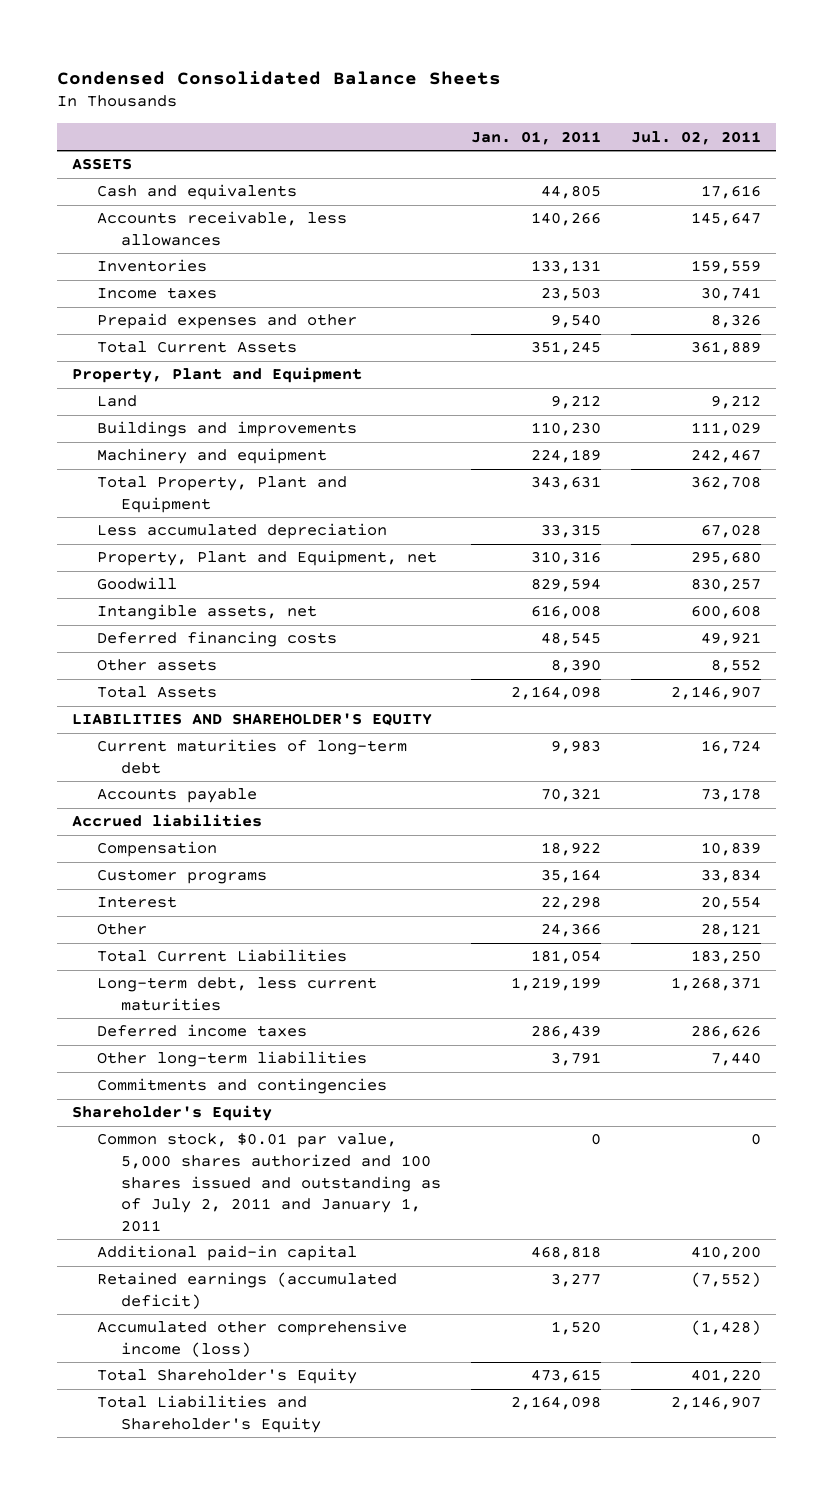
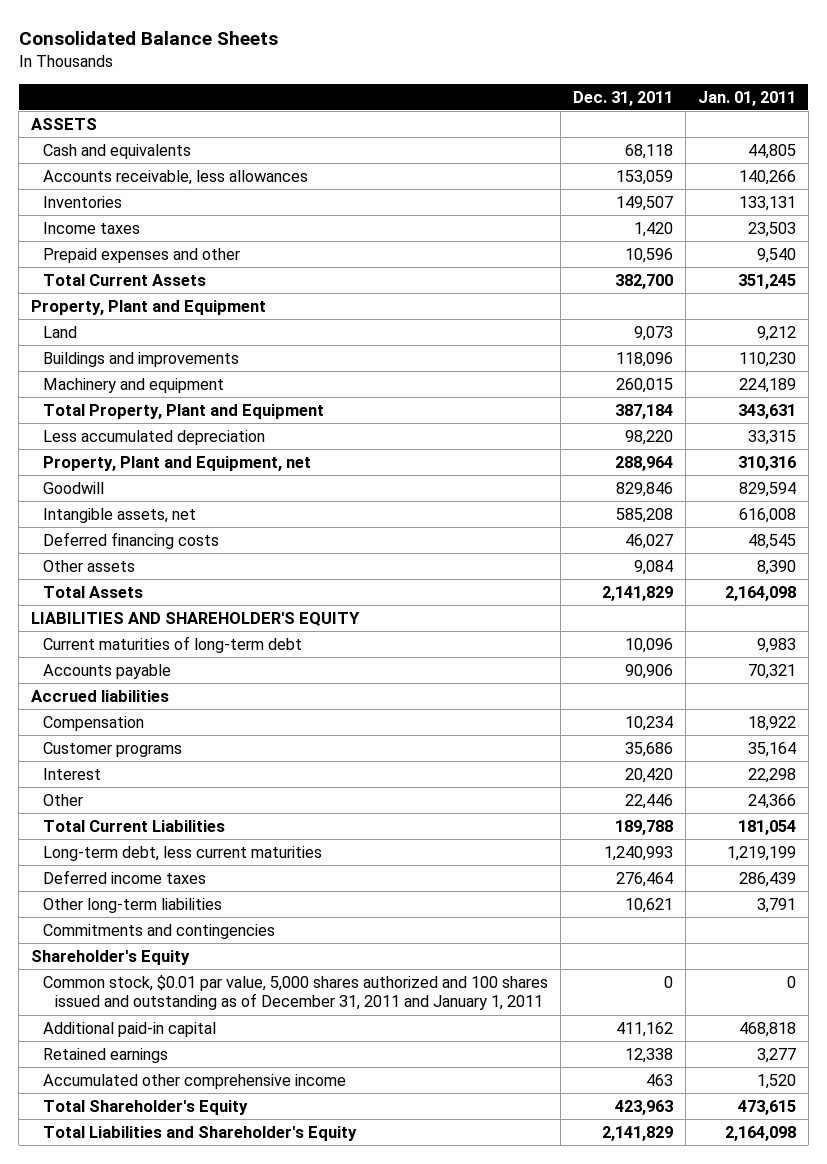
[57,70,502,85] Condensed Consolidated Balance Sheets -> [18,30,278,45] Consolidated Balance Sheets
[631,130,762,145] Jul. 02, 2011 -> none
none -> [572,90,673,106] Dec. 31, 2011
[96,1133,442,1232] Common stock, $0.01 par value, 5,000 shares authorized and 100 shares issued and outstanding as of July 2, 2011 and January 1, 2011 -> [42,975,548,1011] Common stock, $0.01 par value, 5,000 shares authorized and 100 shares issued and outstanding as of December 31, 2011 and January 1, 2011
[96,1272,397,1309] Retained earnings (accumulated deficit) -> [42,1048,168,1064] Retained earnings
[96,1320,407,1357] Accumulated other comprehensive income (loss) -> [42,1074,346,1090] Accumulated other comprehensive income

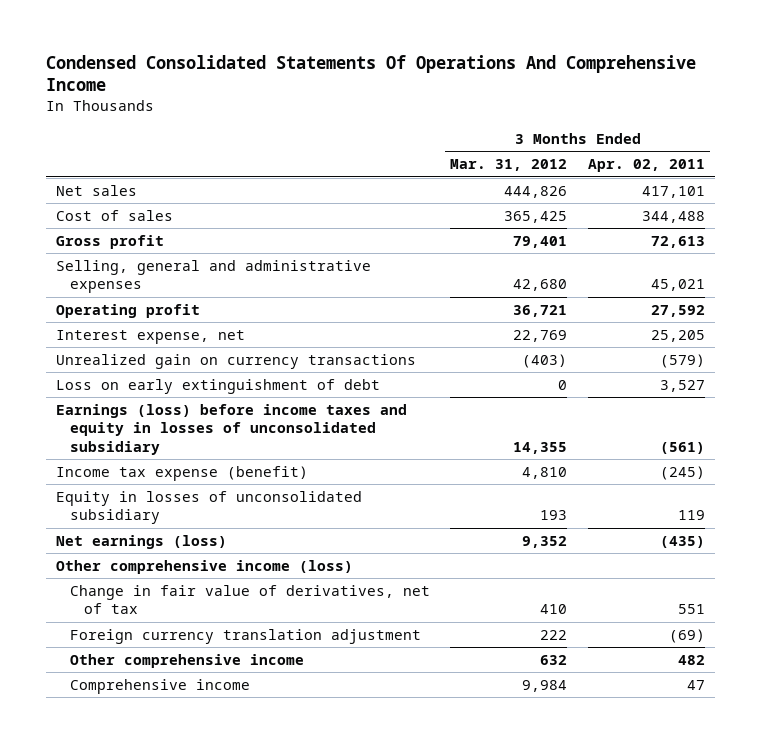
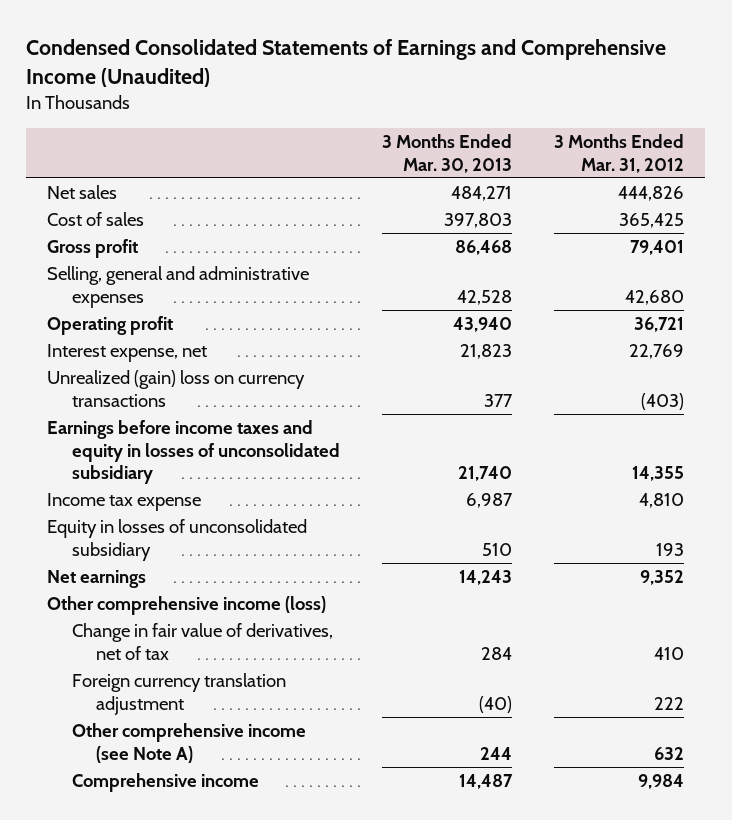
[45,54,696,92] Condensed Consolidated Statements Of Operations And Comprehensive Income -> [26,39,667,88] Condensed Consolidated Statements of Earnings and Comprehensive Income (Unaudited)
[587,159,705,173] Apr. 02, 2011 -> none
none -> [381,134,512,173] 3 Months Ended Mar. 30, 2013
[56,378,381,394] Loss on early extinguishment of debt -> none
[56,353,417,369] Unrealized gain on currency transactions -> [47,370,306,407] Unrealized (gain) loss on currency transactions
[56,403,408,455] Earnings (loss) before income taxes and equity in losses of unconsolidated subsidiary -> [47,420,340,485] Earnings before income taxes and equity in losses of unconsolidated subsidiary
[56,465,309,481] Income tax expense (benefit) -> [47,493,202,512] Income tax expense
[56,534,228,549] Net earnings (loss) -> [47,570,147,589] Net earnings
[70,653,305,668] Other comprehensive income -> [71,723,306,763] Other comprehensive income (see Note A)

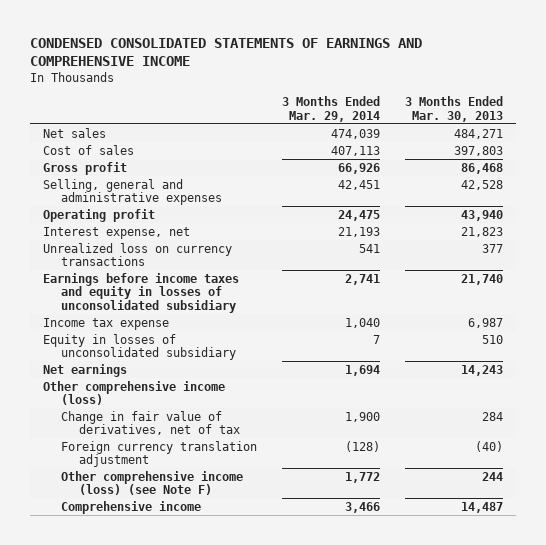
[26,39,667,88] Condensed Consolidated Statements of Earnings and Comprehensive Income (Unaudited) -> [30,38,423,67] CONDENSED CONSOLIDATED STATEMENTS OF EARNINGS AND COMPREHENSIVE INCOME
[554,134,685,173] 3 Months Ended Mar. 31, 2012 -> none
none -> [281,96,380,122] 3 Months Ended Mar. 29, 2014
[47,370,306,407] Unrealized (gain) loss on currency transactions -> [42,242,232,267] Unrealized loss on currency transactions
[71,723,306,763] Other comprehensive income (see Note A) -> [60,470,243,496] Other comprehensive income (loss) (see Note F)

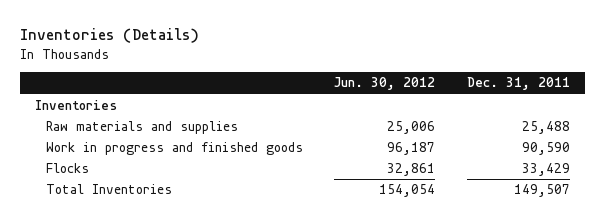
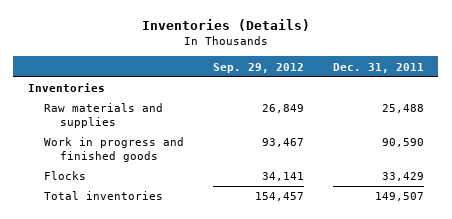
[334,77,436,91] Jun. 30, 2012 -> none
none -> [212,62,304,73] Sep. 29, 2012
[46,184,173,195] Total Inventories -> [43,191,163,201] Total inventories

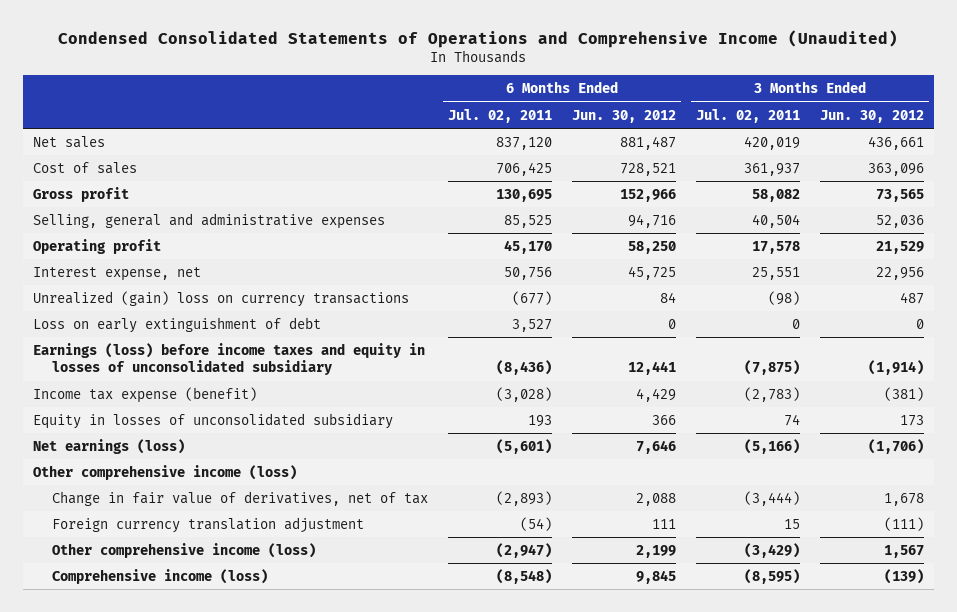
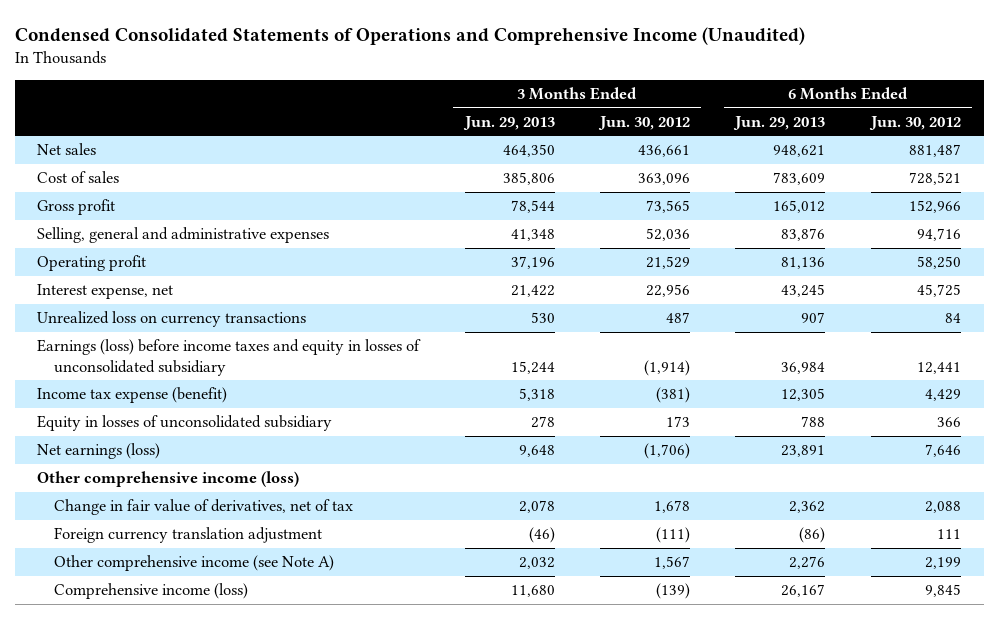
[447,108,552,123] Jul. 02, 2011 -> none
[696,108,801,123] Jul. 02, 2011 -> none
none -> [462,115,555,130] Jun. 29, 2013
none -> [733,115,826,130] Jun. 29, 2013
[32,316,321,333] Loss on early extinguishment of debt -> none
[32,290,409,307] Unrealized (gain) loss on currency transactions -> [37,311,307,328] Unrealized loss on currency transactions
[51,542,316,558] Other comprehensive income (loss) -> [53,555,334,572] Other comprehensive income (see Note A)

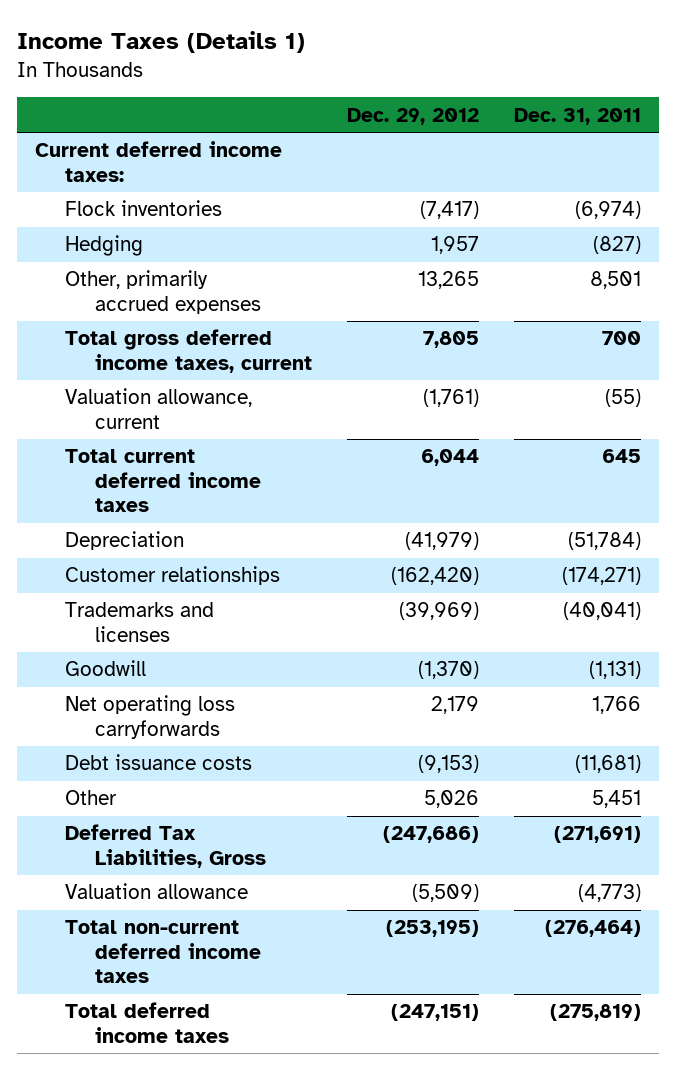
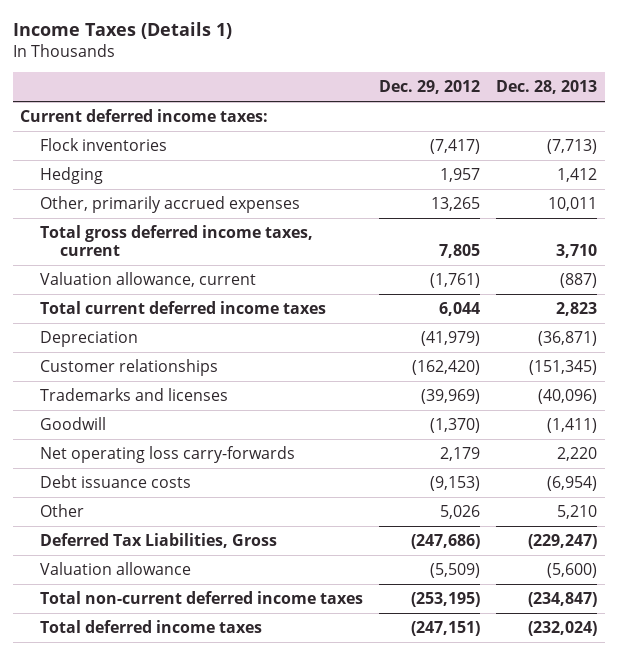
[514,107,642,125] Dec. 31, 2011 -> none
none -> [495,80,597,95] Dec. 28, 2013
[65,695,236,739] Net operating loss carryforwards -> [40,445,296,463] Net operating loss carry-forwards

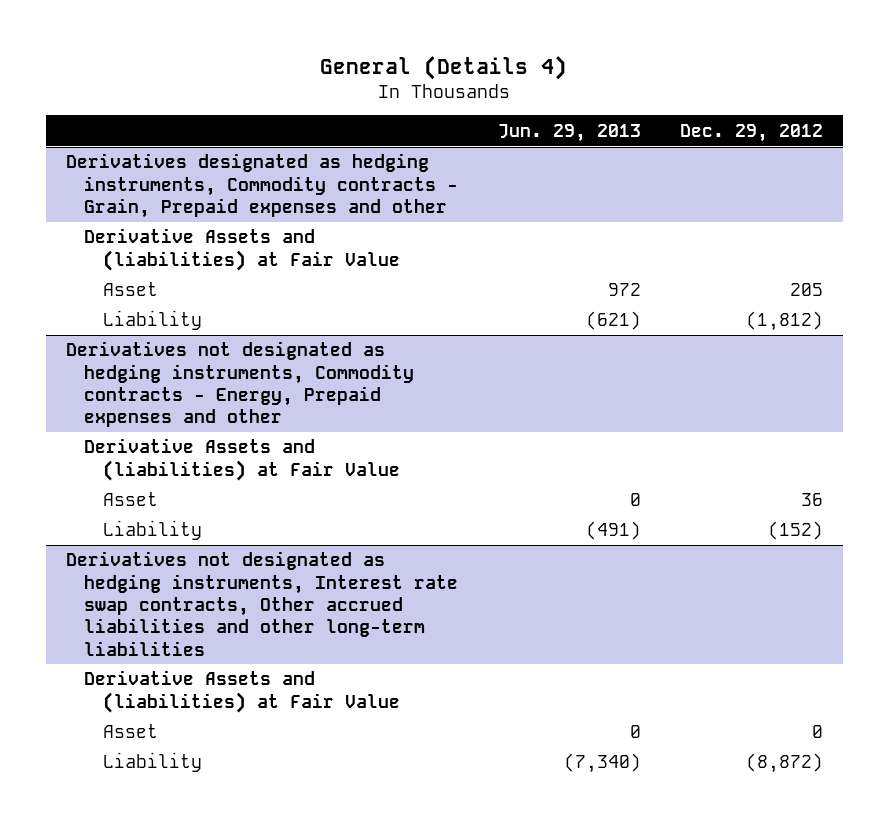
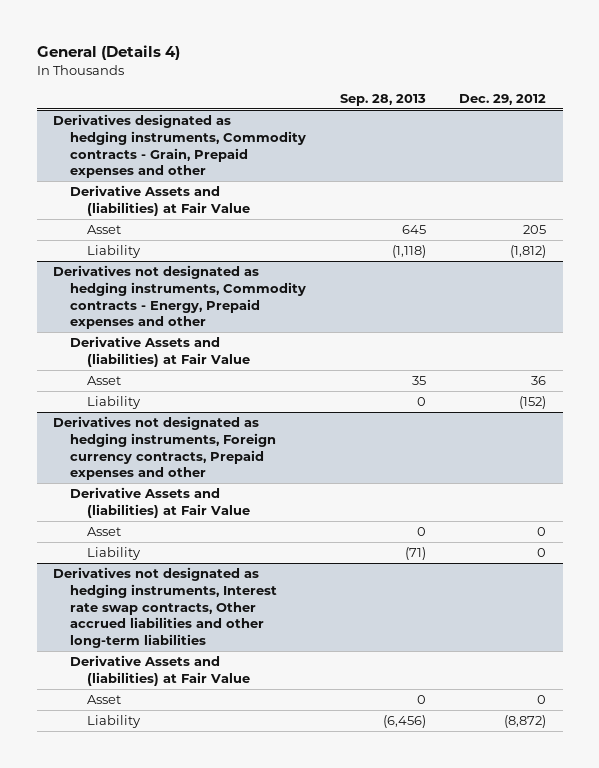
[497,123,641,142] Jun. 29, 2013 -> none
none -> [339,94,426,107] Sep. 28, 2013
none -> [53,416,277,481] Derivatives not designated as hedging instruments, Foreign currency contracts, Prepaid expenses and other
none -> [70,487,251,518] Derivative Assets and (liabilities) at Fair Value
none -> [87,527,122,537] Asset
none -> [87,547,142,561] Liability

